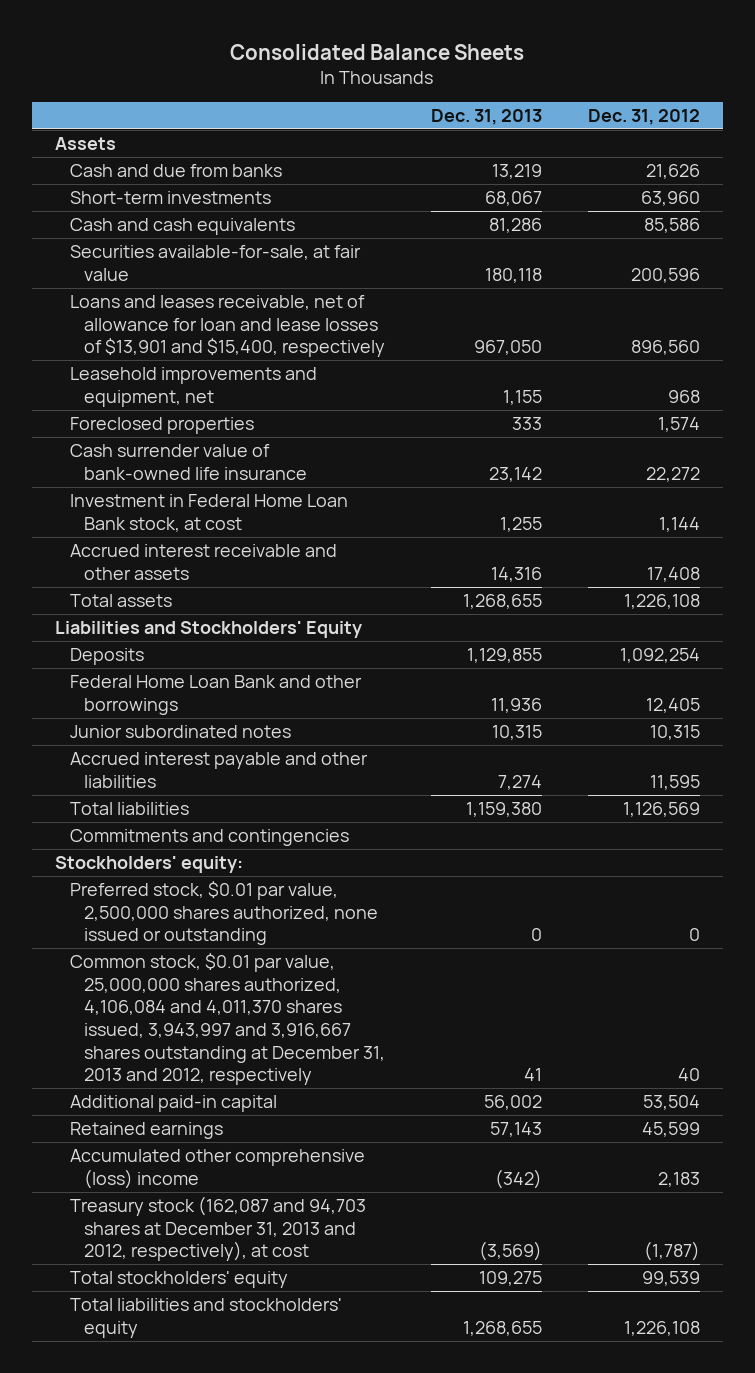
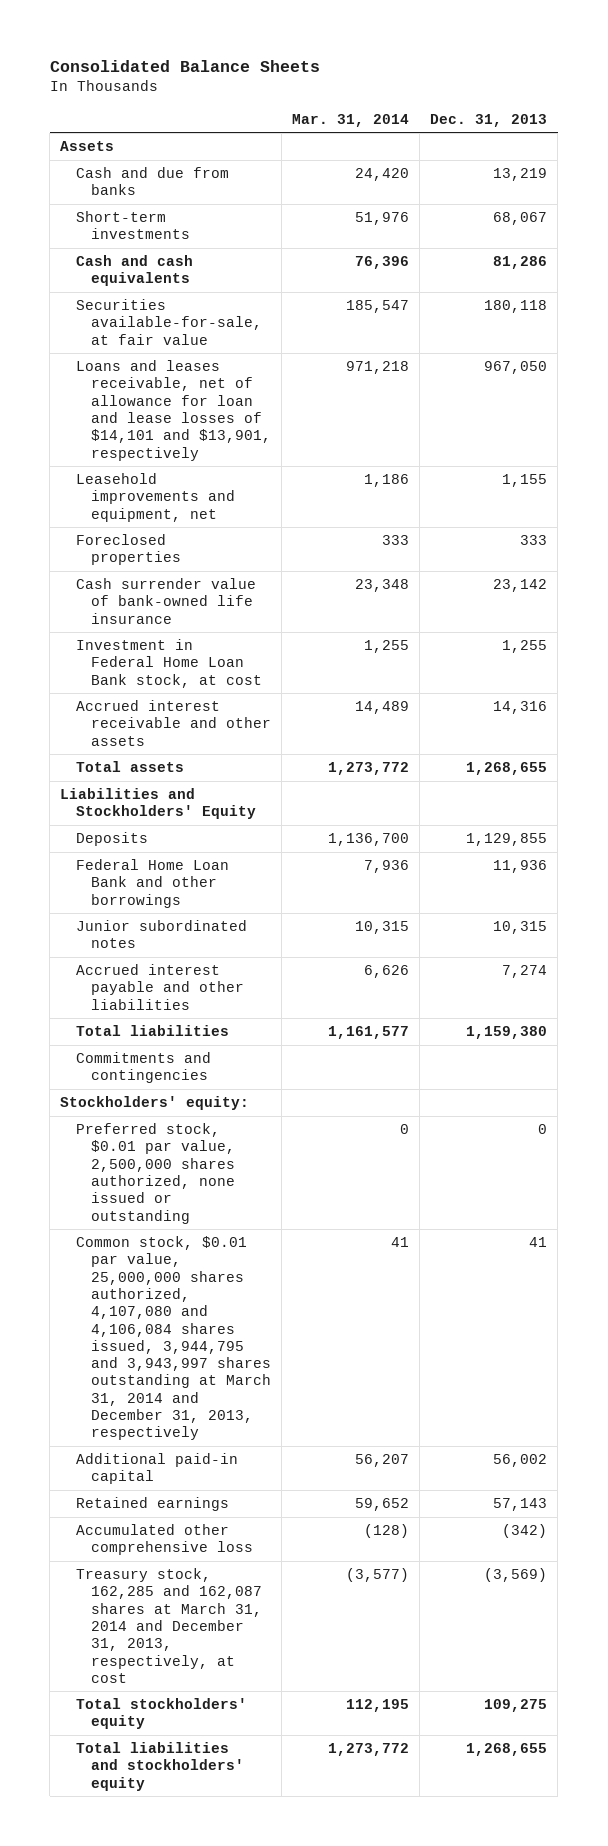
[587,108,700,125] Dec. 31, 2012 -> none
none -> [292,113,410,127] Mar. 31, 2014
[69,295,386,358] Loans and leases receivable, net of allowance for loan and lease losses of $13,901 and $15,400, respectively -> [75,360,271,461] Loans and leases receivable, net of allowance for loan and lease losses of $14,101 and $13,901, respectively
[69,953,386,1086] Common stock, $0.01 par value, 25,000,000 shares authorized, 4,106,084 and 4,011,370 shares issued, 3,943,997 and 3,916,667 shares outstanding at December 31, 2013 and 2012, respectively -> [75,1236,271,1441] Common stock, $0.01 par value, 25,000,000 shares authorized, 4,107,080 and 4,106,084 shares issued, 3,944,795 and 3,943,997 shares outstanding at March 31, 2014 and December 31, 2013, respectively
[69,1149,365,1189] Accumulated other comprehensive (loss) income -> [75,1524,253,1556] Accumulated other comprehensive loss
[69,1196,366,1262] Treasury stock (162,087 and 94,703 shares at December 31, 2013 and 2012, respectively), at cost -> [75,1568,262,1683] Treasury stock, 162,285 and 162,087 shares at March 31, 2014 and December 31, 2013, respectively, at cost

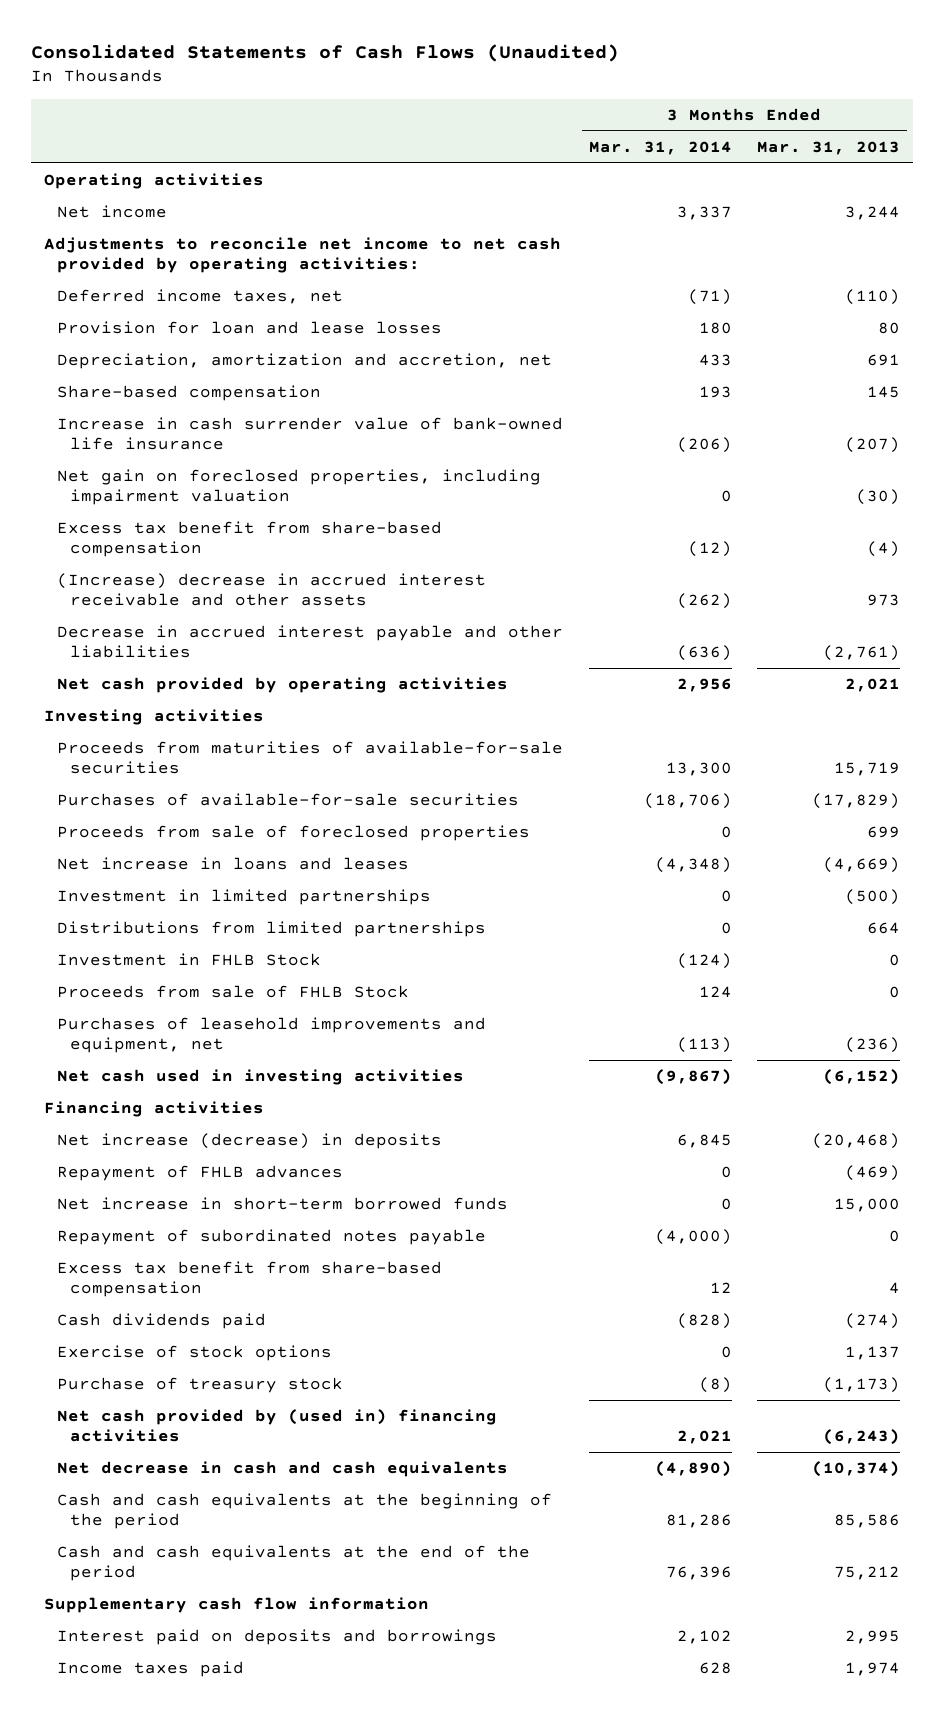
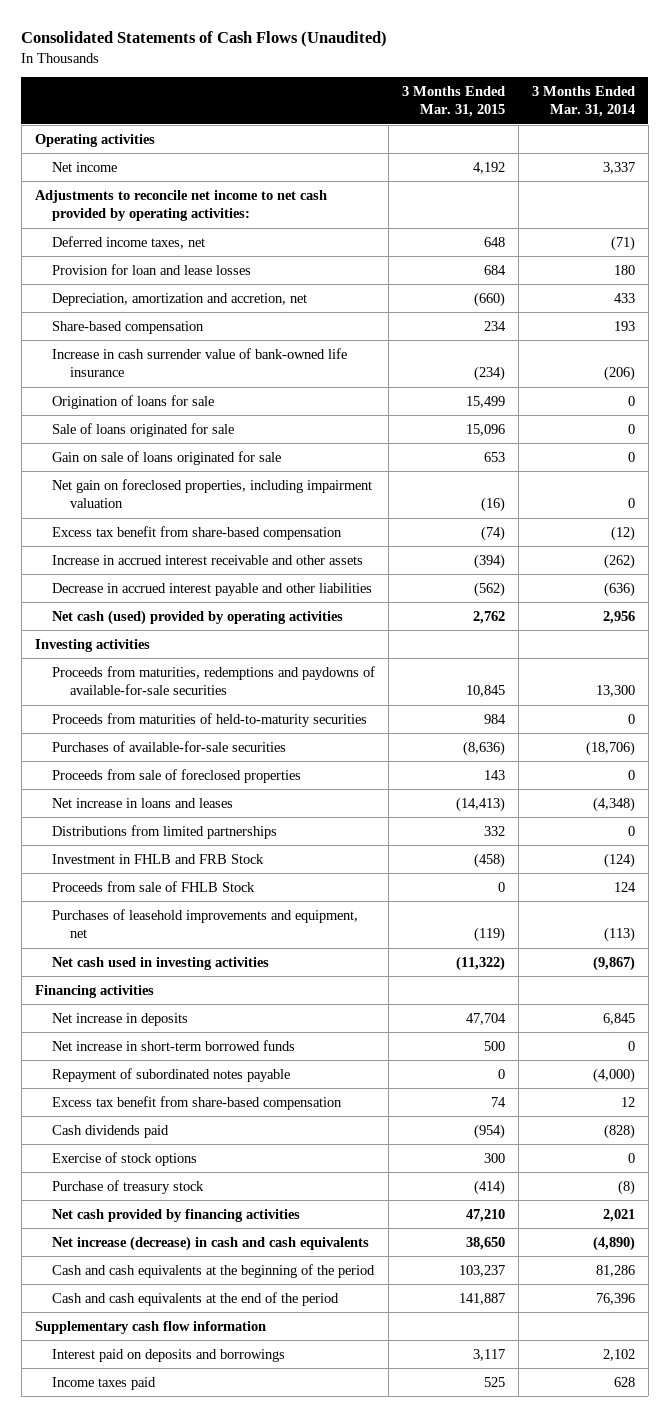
[757,140,901,155] Mar. 31, 2013 -> none
none -> [401,85,505,118] 3 Months Ended Mar. 31, 2015
none -> [52,394,215,409] Origination of loans for sale
none -> [52,422,235,437] Sale of loans originated for sale
none -> [52,450,282,465] Gain on sale of loans originated for sale
[56,573,486,607] (Increase) decrease in accrued interest receivable and other assets -> [52,554,364,565] Increase in accrued interest receivable and other assets
[56,677,508,694] Net cash provided by operating activities -> [52,609,344,625] Net cash (used) provided by operating activities
[56,741,563,775] Proceeds from maturities of available-for-sale securities -> [52,665,376,696] Proceeds from maturities, redemptions and paydowns of available-for-sale securities
none -> [52,712,368,727] Proceeds from maturities of held-to-maturity securities
[56,889,431,906] Investment in limited partnerships -> none
[56,953,321,967] Investment in FHLB Stock -> [52,853,265,864] Investment in FHLB and FRB Stock
[56,1165,343,1182] Repayment of FHLB advances -> none
[56,1133,442,1150] Net increase (decrease) in deposits -> [52,1012,189,1026] Net increase in deposits
[56,1409,497,1443] Net cash provided by (used in) financing activities -> [52,1208,301,1222] Net cash provided by financing activities
[56,1461,508,1478] Net decrease in cash and cash equivalents -> [52,1235,370,1251] Net increase (decrease) in cash and cash equivalents

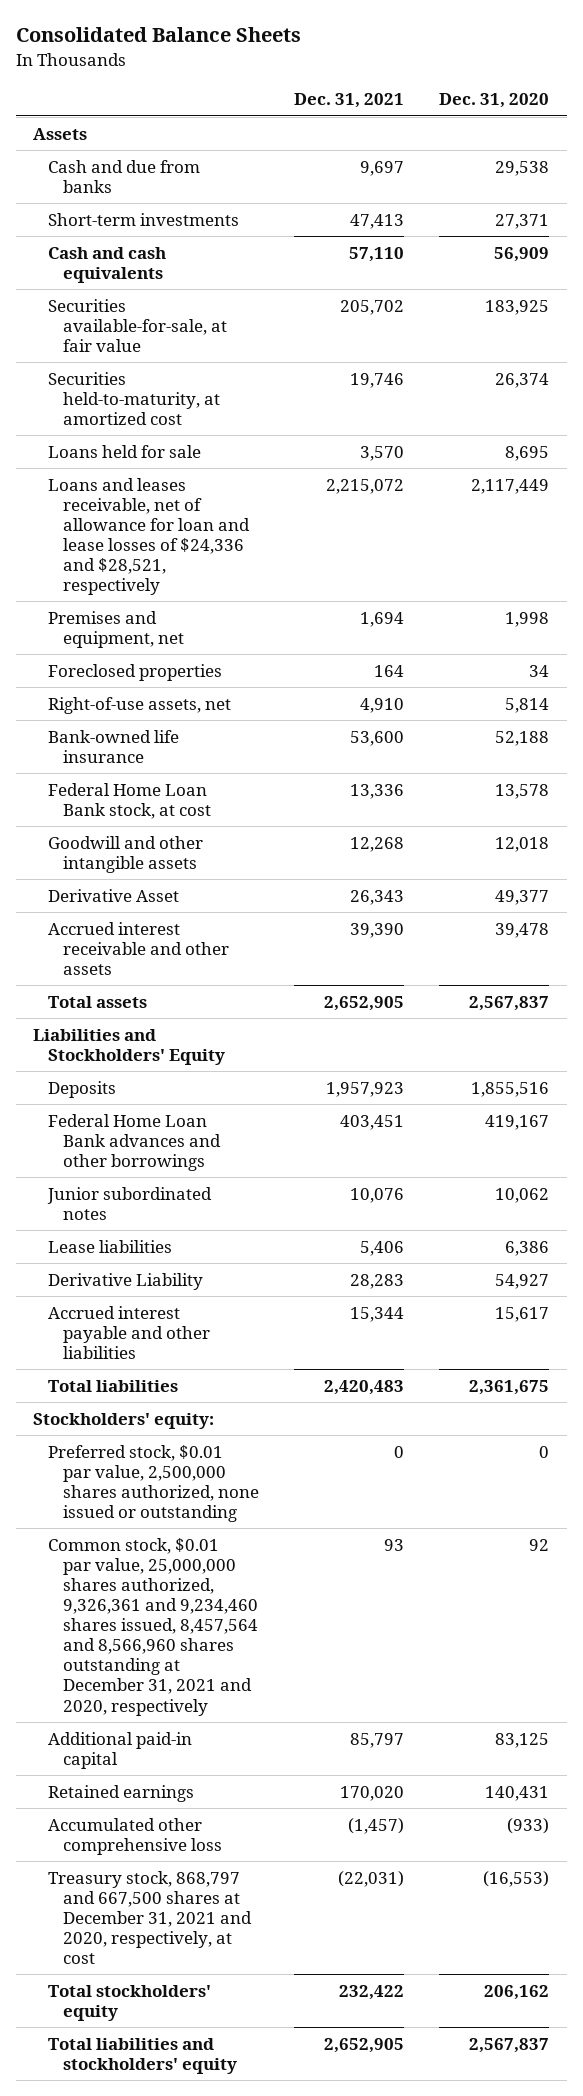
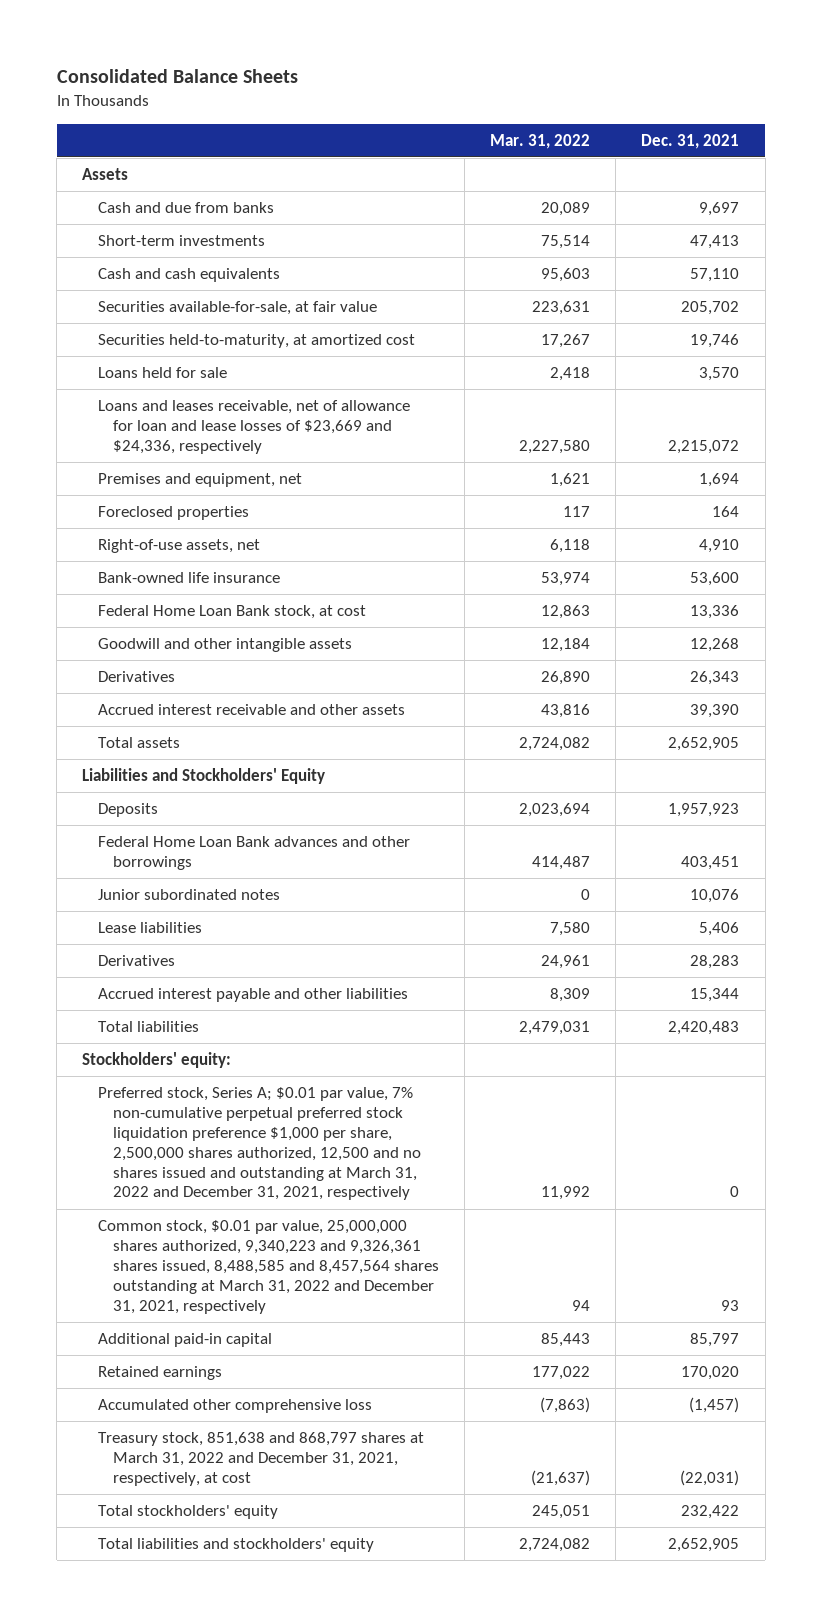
[439,93,550,109] Dec. 31, 2020 -> none
none -> [490,133,591,149] Mar. 31, 2022
[48,477,251,596] Loans and leases receivable, net of allowance for loan and lease losses of $24,336 and $28,521, respectively -> [97,400,410,454] Loans and leases receivable, net of allowance for loan and lease losses of $23,669 and $24,336, respectively
[48,888,180,902] Derivative Asset -> [97,671,175,683] Derivatives
[48,1272,204,1290] Derivative Liability -> [97,955,175,967] Derivatives
[48,1444,260,1522] Preferred stock, $0.01 par value, 2,500,000 shares authorized, none issued or outstanding -> [97,1087,422,1201] Preferred stock, Series A; $0.01 par value, 7% non-cumulative perpetual preferred stock liquidation preference $1,000 per share, 2,500,000 shares authorized, 12,500 and no shares issued and outstanding at March 31, 2022 and December 31, 2021, respectively
[48,1537,259,1716] Common stock, $0.01 par value, 25,000,000 shares authorized, 9,326,361 and 9,234,460 shares issued, 8,457,564 and 8,566,960 shares outstanding at December 31, 2021 and 2020, respectively -> [97,1220,440,1314] Common stock, $0.01 par value, 25,000,000 shares authorized, 9,340,223 and 9,326,361 shares issued, 8,488,585 and 8,457,564 shares outstanding at March 31, 2022 and December 31, 2021, respectively
[48,1870,253,1965] Treasury stock, 868,797 and 667,500 shares at December 31, 2021 and 2020, respectively, at cost -> [97,1432,424,1486] Treasury stock, 851,638 and 868,797 shares at March 31, 2022 and December 31, 2021, respectively, at cost

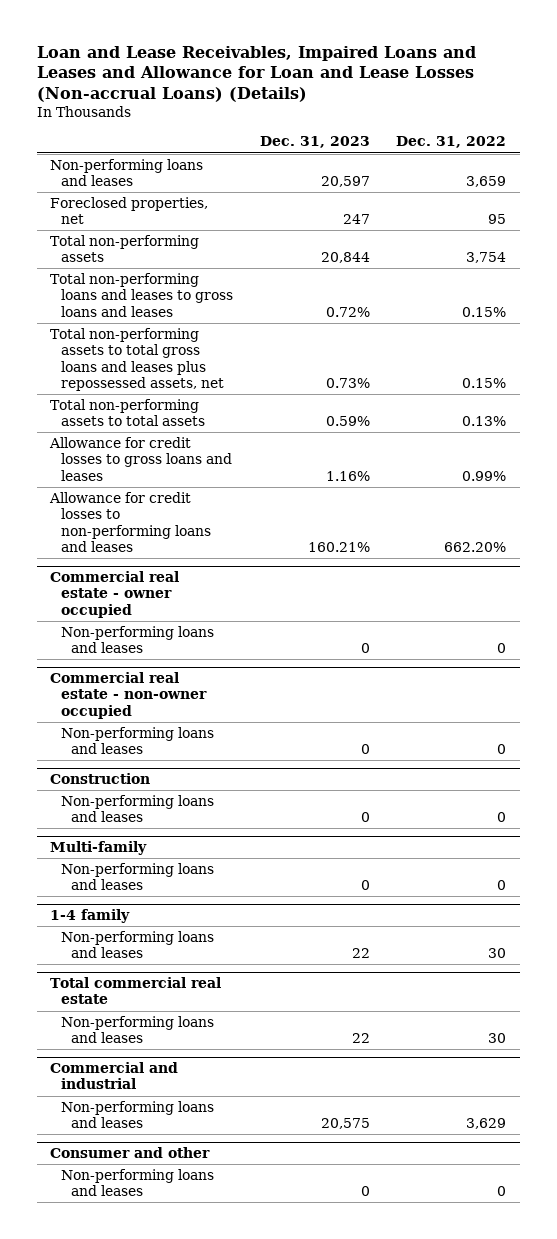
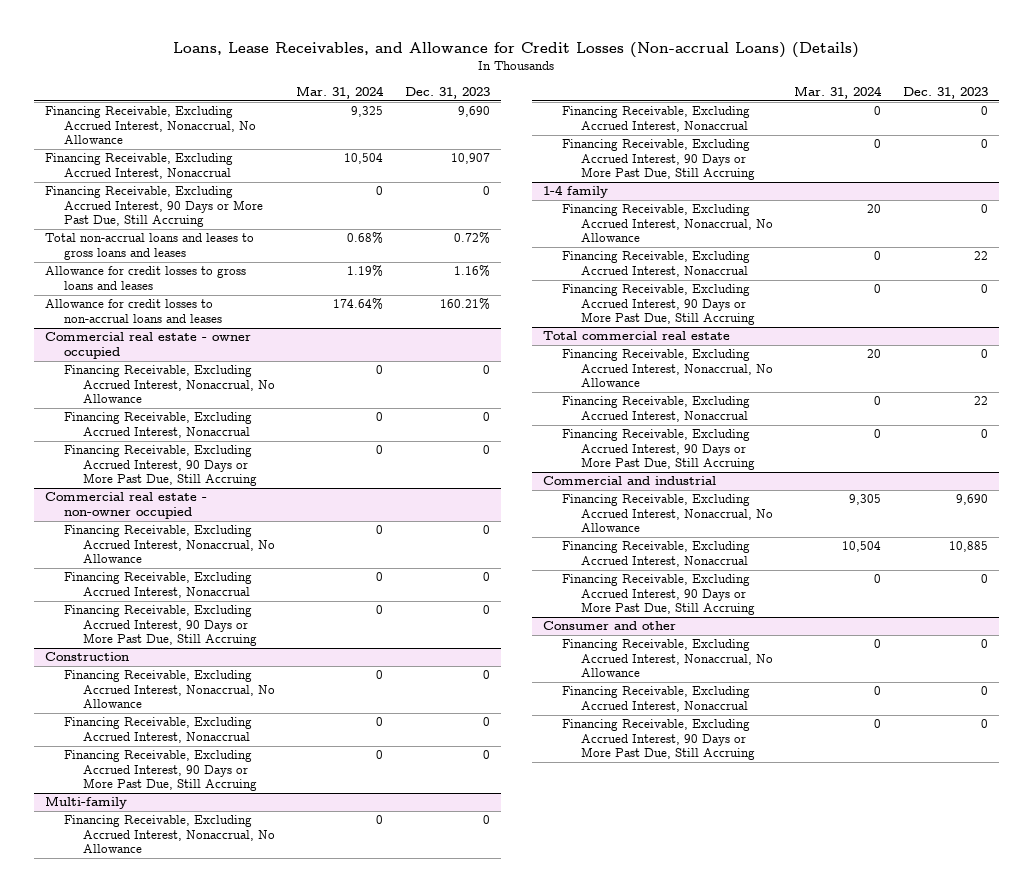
[36,45,476,103] Loan and Lease Receivables, Impaired Loans and Leases and Allowance for Loan and Lease Losses (Non-accrual Loans) (Details) -> [173,42,860,59] Loans, Lease Receivables, and Allowance for Credit Losses (Non-accrual Loans) (Details)
[396,136,507,149] Dec. 31, 2022 -> none
none -> [296,86,385,100] Mar. 31, 2024
[50,158,204,187] Non-performing loans and leases -> none
[50,196,209,225] Foreclosed properties, net -> none
[50,234,200,263] Total non-performing assets -> none
[50,327,224,391] Total non-performing assets to total gross loans and leases plus repossessed assets, net -> none
[50,398,205,427] Total non-performing assets to total assets -> none
none -> [44,106,256,145] Financing Receivable, Excluding Accrued Interest, Nonaccrual, No Allowance
none -> [44,153,233,179] Financing Receivable, Excluding Accrued Interest, Nonaccrual
none -> [44,186,263,228] Financing Receivable, Excluding Accrued Interest, 90 Days or More Past Due, Still Accruing
[50,272,233,317] Total non-performing loans and leases to gross loans and leases -> [44,233,254,260] Total non-accrual loans and leases to gross loans and leases
[49,491,211,552] Allowance for credit losses to non-performing loans and leases -> [44,299,222,323] Allowance for credit losses to non-accrual loans and leases
[60,625,214,654] Non-performing loans and leases -> none
none -> [63,365,275,404] Financing Receivable, Excluding Accrued Interest, Nonaccrual, No Allowance
none -> [63,412,252,438] Financing Receivable, Excluding Accrued Interest, Nonaccrual
none -> [63,445,257,487] Financing Receivable, Excluding Accrued Interest, 90 Days or More Past Due, Still Accruing
[60,726,214,755] Non-performing loans and leases -> none
none -> [63,525,275,564] Financing Receivable, Excluding Accrued Interest, Nonaccrual, No Allowance
none -> [63,572,252,598] Financing Receivable, Excluding Accrued Interest, Nonaccrual
none -> [63,605,257,647] Financing Receivable, Excluding Accrued Interest, 90 Days or More Past Due, Still Accruing
[60,794,214,823] Non-performing loans and leases -> none
none -> [63,670,275,709] Financing Receivable, Excluding Accrued Interest, Nonaccrual, No Allowance
none -> [63,717,252,743] Financing Receivable, Excluding Accrued Interest, Nonaccrual
none -> [63,750,257,792] Financing Receivable, Excluding Accrued Interest, 90 Days or More Past Due, Still Accruing
[60,862,214,891] Non-performing loans and leases -> none
none -> [63,815,275,854] Financing Receivable, Excluding Accrued Interest, Nonaccrual, No Allowance
none -> [561,106,750,132] Financing Receivable, Excluding Accrued Interest, Nonaccrual
none -> [561,139,755,181] Financing Receivable, Excluding Accrued Interest, 90 Days or More Past Due, Still Accruing
[60,930,214,959] Non-performing loans and leases -> none
none -> [561,204,773,243] Financing Receivable, Excluding Accrued Interest, Nonaccrual, No Allowance
none -> [561,251,750,277] Financing Receivable, Excluding Accrued Interest, Nonaccrual
none -> [561,284,755,326] Financing Receivable, Excluding Accrued Interest, 90 Days or More Past Due, Still Accruing
[60,1015,214,1044] Non-performing loans and leases -> none
none -> [561,349,773,388] Financing Receivable, Excluding Accrued Interest, Nonaccrual, No Allowance
none -> [561,396,750,422] Financing Receivable, Excluding Accrued Interest, Nonaccrual
none -> [561,429,755,471] Financing Receivable, Excluding Accrued Interest, 90 Days or More Past Due, Still Accruing
[60,1100,214,1129] Non-performing loans and leases -> none
none -> [561,494,773,533] Financing Receivable, Excluding Accrued Interest, Nonaccrual, No Allowance
none -> [561,541,750,567] Financing Receivable, Excluding Accrued Interest, Nonaccrual
none -> [561,574,755,616] Financing Receivable, Excluding Accrued Interest, 90 Days or More Past Due, Still Accruing
[60,1168,214,1197] Non-performing loans and leases -> none
none -> [561,639,773,678] Financing Receivable, Excluding Accrued Interest, Nonaccrual, No Allowance
none -> [561,686,750,712] Financing Receivable, Excluding Accrued Interest, Nonaccrual
none -> [561,719,755,761] Financing Receivable, Excluding Accrued Interest, 90 Days or More Past Due, Still Accruing

